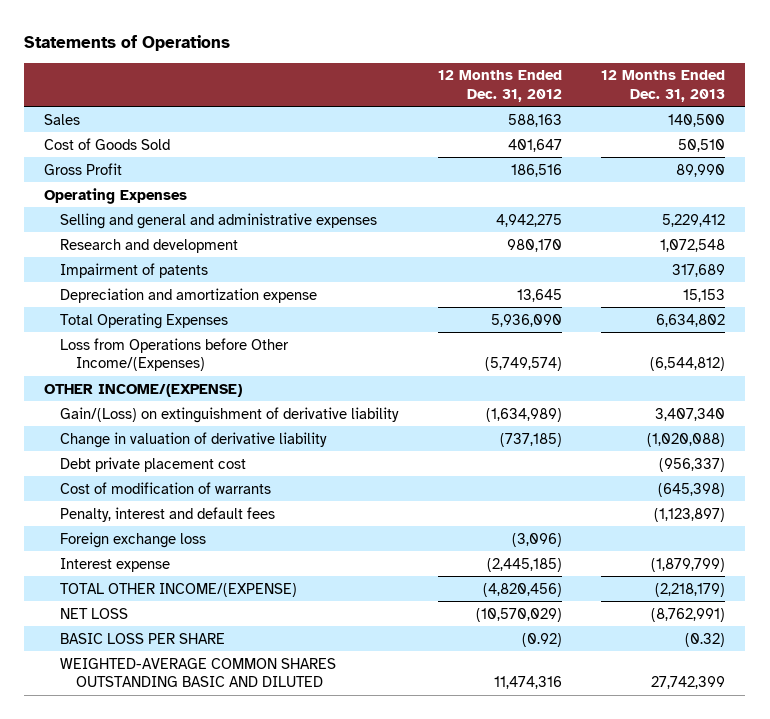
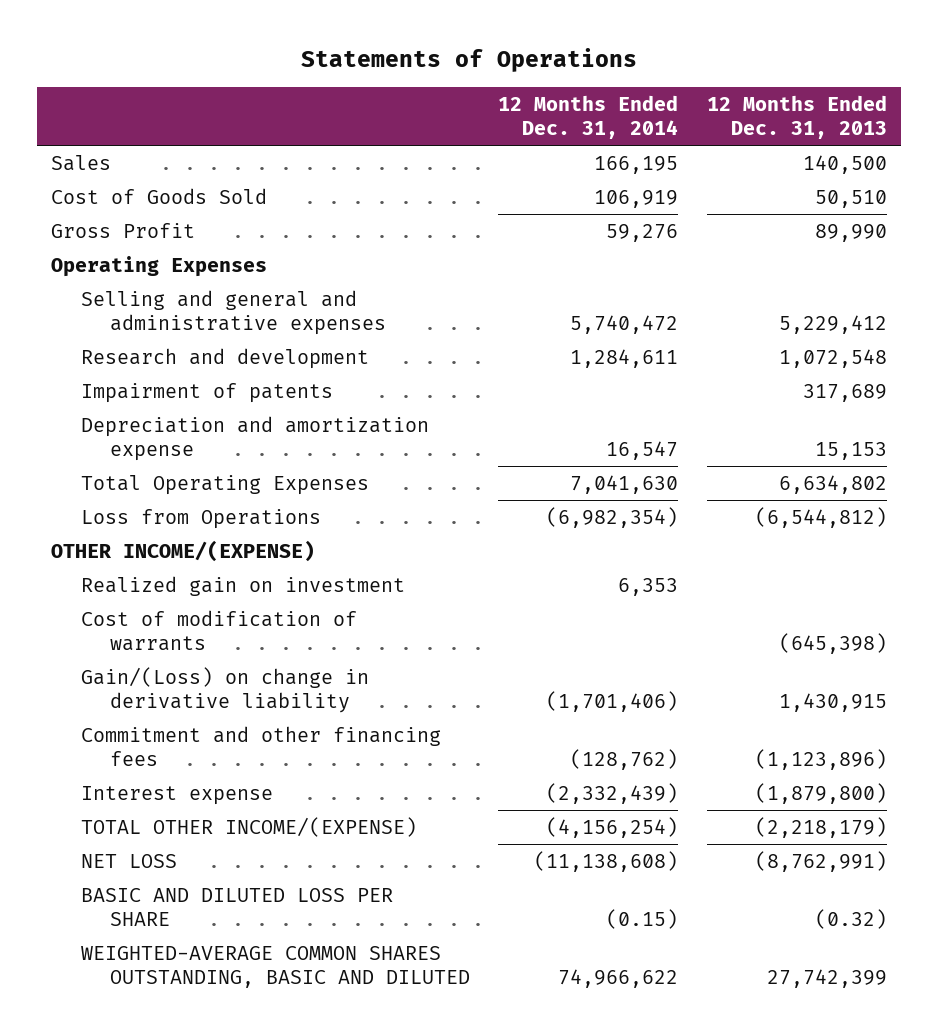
[437,70,562,102] 12 Months Ended Dec. 31, 2012 -> none
none -> [498,94,679,140] 12 Months Ended Dec. 31, 2014
[59,337,289,372] Loss from Operations before Other Income/(Expenses) -> [80,508,321,529] Loss from Operations
[59,406,399,423] Gain/(Loss) on extinguishment of derivative liability -> none
[59,431,327,448] Change in valuation of derivative liability -> none
[59,456,246,472] Debt private placement cost -> none
none -> [80,575,405,596] Realized gain on investment
[59,506,275,522] Penalty, interest and default fees -> none
[59,531,206,548] Foreign exchange loss -> none
none -> [80,666,369,714] Gain/(Loss) on change in derivative liability
none -> [80,725,441,767] Commitment and other financing fees
[651,557,726,572] (1,879,799) -> [754,782,887,804] (1,879,800)
[59,632,225,644] BASIC LOSS PER SHARE -> [80,887,393,927] BASIC AND DILUTED LOSS PER SHARE
[59,657,336,688] WEIGHTED-AVERAGE COMMON SHARES OUTSTANDING BASIC AND DILUTED -> [80,945,471,989] WEIGHTED-AVERAGE COMMON SHARES OUTSTANDING, BASIC AND DILUTED

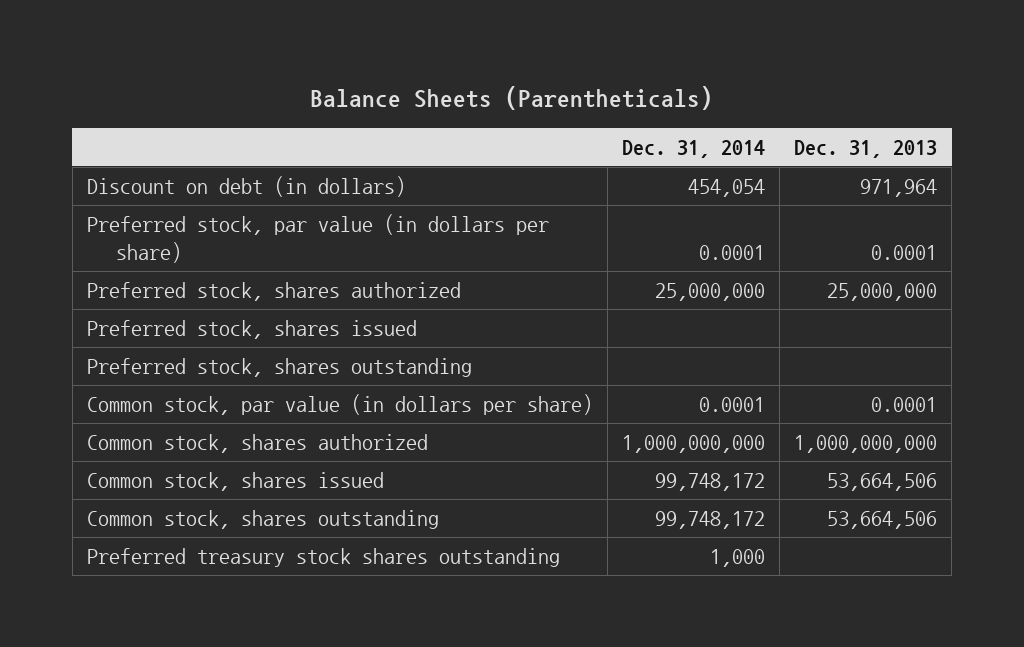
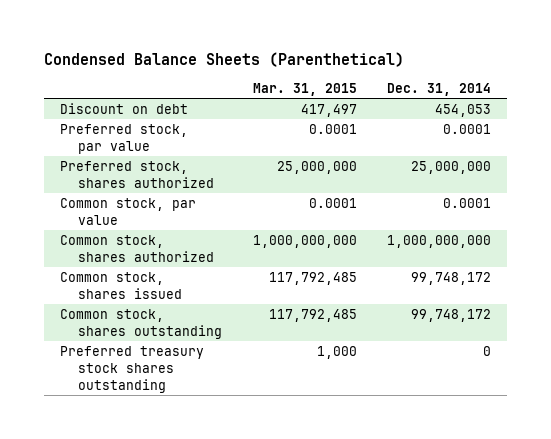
[310,86,714,111] Balance Sheets (Parentheticals) -> [44,51,405,67] Condensed Balance Sheets (Parenthetical)
[794,140,938,159] Dec. 31, 2013 -> none
none -> [252,82,357,96] Mar. 31, 2015
[86,175,406,197] Discount on debt (in dollars) -> [59,103,188,115] Discount on debt
[688,178,766,197] 454,054 -> [435,104,492,118] 454,053
[86,213,549,264] Preferred stock, par value (in dollars per share) -> [59,124,188,154] Preferred stock, par value
[86,319,417,339] Preferred stock, shares issued -> none
[86,357,472,377] Preferred stock, shares outstanding -> none
[86,393,593,415] Common stock, par value (in dollars per share) -> [59,198,196,225] Common stock, par value
[710,548,766,567] 1,000 -> [483,346,492,357] 0

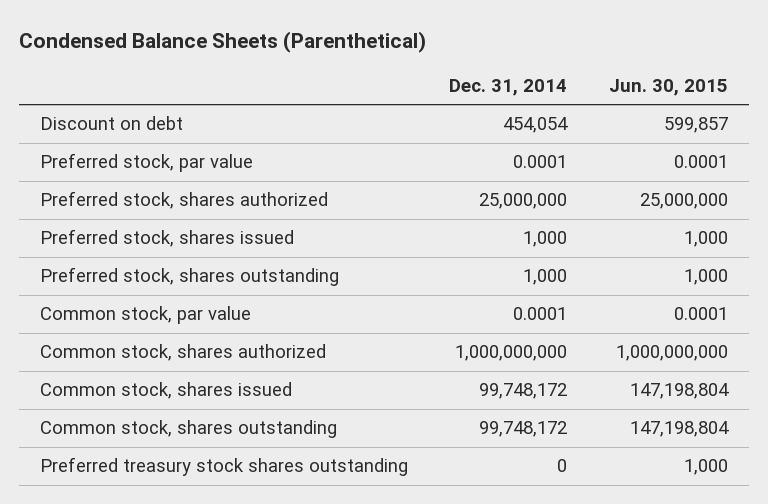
[252,82,357,96] Mar. 31, 2015 -> none
none -> [608,78,728,96] Jun. 30, 2015
[435,104,492,118] 454,053 -> [503,117,569,134] 454,054
none -> [40,229,295,248] Preferred stock, shares issued
none -> [40,267,340,287] Preferred stock, shares outstanding

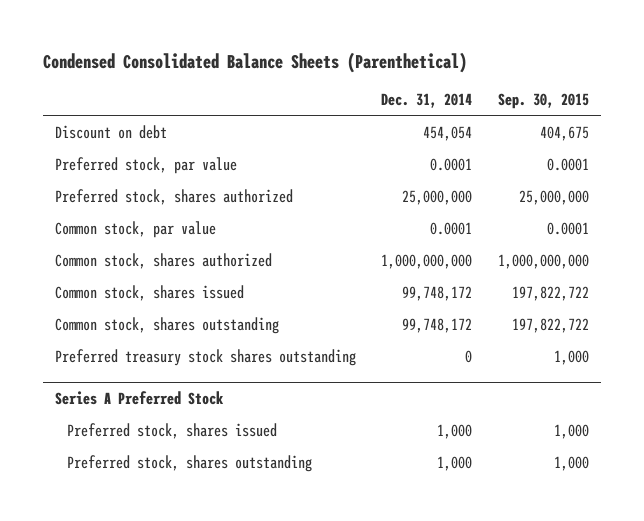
[19,30,427,53] Condensed Balance Sheets (Parenthetical) -> [42,51,467,73] Condensed Consolidated Balance Sheets (Parenthetical)
[608,78,728,96] Jun. 30, 2015 -> none
none -> [497,93,589,110] Sep. 30, 2015
[40,229,295,248] Preferred stock, shares issued -> none
[40,267,340,287] Preferred stock, shares outstanding -> none
none -> [55,390,225,405] Series A Preferred Stock
none -> [66,422,277,439] Preferred stock, shares issued
none -> [66,454,312,472] Preferred stock, shares outstanding

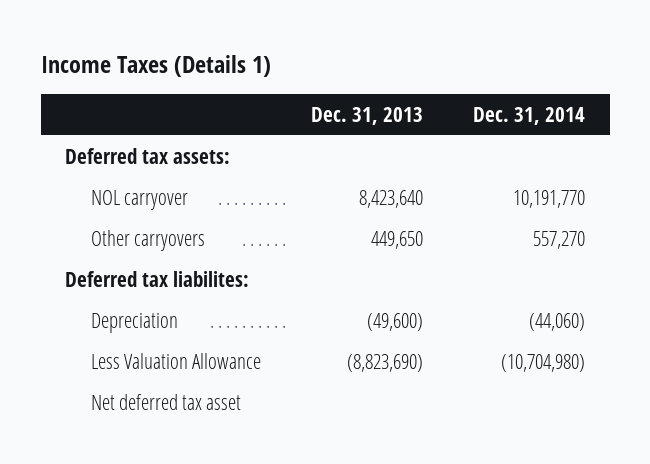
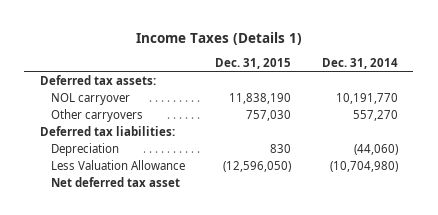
[310,106,423,125] Dec. 31, 2013 -> none
none -> [215,58,292,70] Dec. 31, 2015
[65,270,250,287] Deferred tax liabilites: -> [39,125,175,136] Deferred tax liabilities:

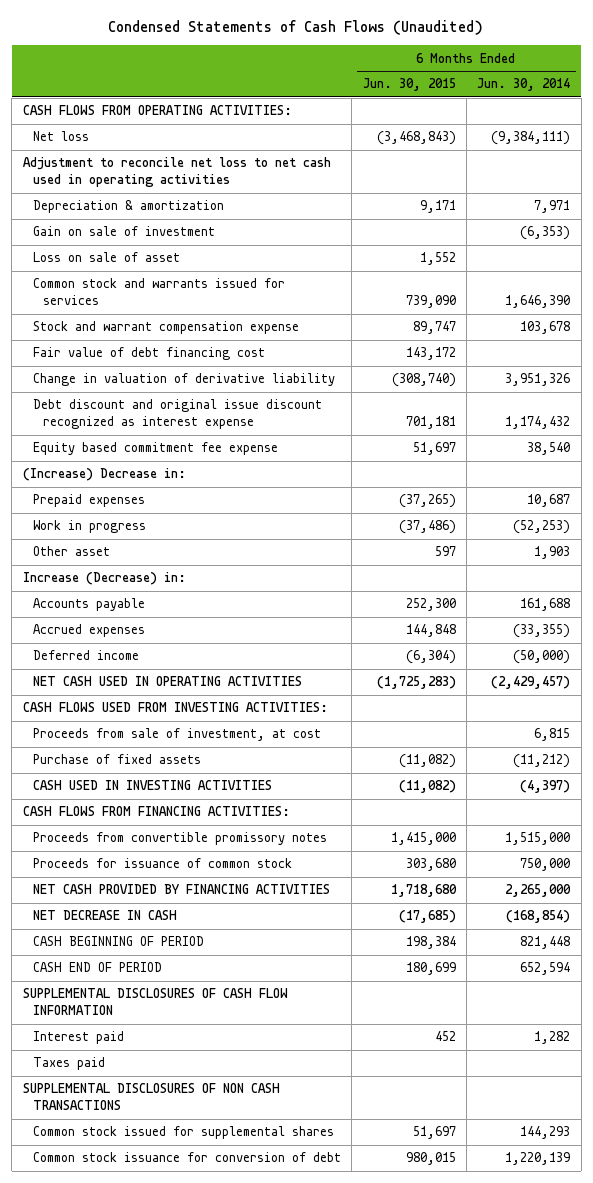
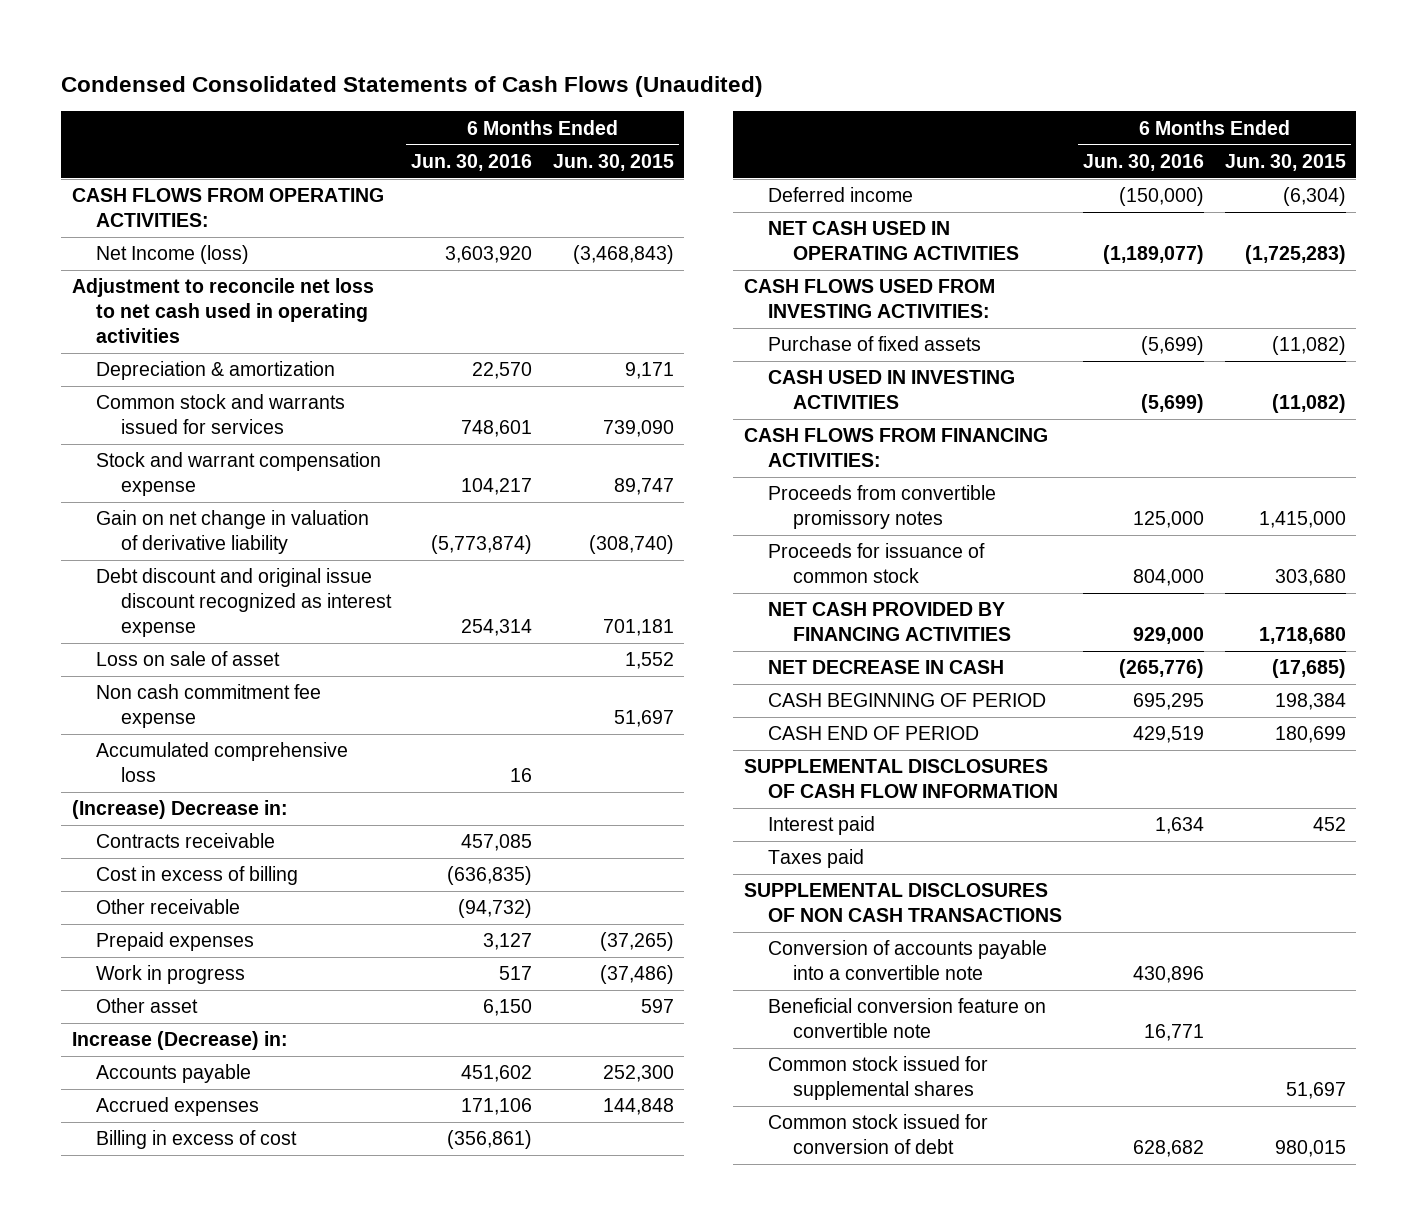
[108,20,484,36] Condensed Statements of Cash Flows (Unaudited) -> [61,75,764,97] Condensed Consolidated Statements of Cash Flows (Unaudited)
[477,78,571,92] Jun. 30, 2014 -> none
none -> [411,153,533,171] Jun. 30, 2016
[32,131,89,142] Net loss -> [96,245,250,265] Net Income (loss)
[32,226,215,237] Gain on sale of investment -> none
[32,347,265,361] Fair value of debt financing cost -> none
[32,373,335,387] Change in valuation of derivative liability -> [96,510,370,555] Gain on net change in valuation of derivative liability
[32,252,180,263] Loss on sale of asset -> [96,651,281,667] Loss on sale of asset
[32,442,278,456] Equity based commitment fee expense -> [96,684,322,729] Non cash commitment fee expense
none -> [96,742,349,783] Accumulated comprehensive loss
none -> [96,833,276,849] Contracts receivable
none -> [96,866,299,886] Cost in excess of billing
none -> [96,899,241,915] Other receivable
none -> [96,1130,298,1150] Billing in excess of cost
[32,728,321,742] Proceeds from sale of investment, at cost -> none
none -> [768,940,1048,981] Conversion of accounts payable into a convertible note
none -> [768,998,1047,1039] Beneficial conversion feature on convertible note
[32,1152,341,1163] Common stock issuance for conversion of debt -> [768,1114,989,1155] Common stock issued for conversion of debt

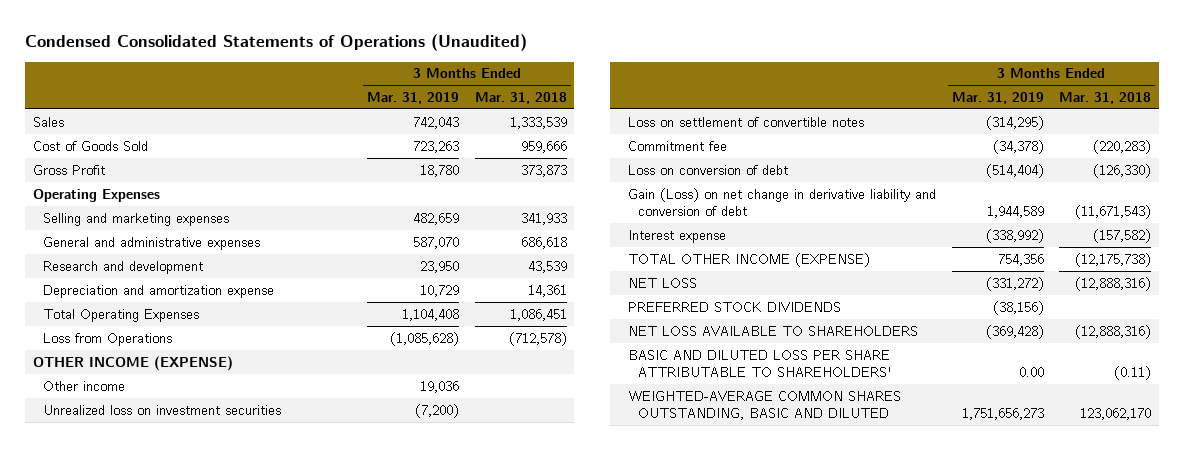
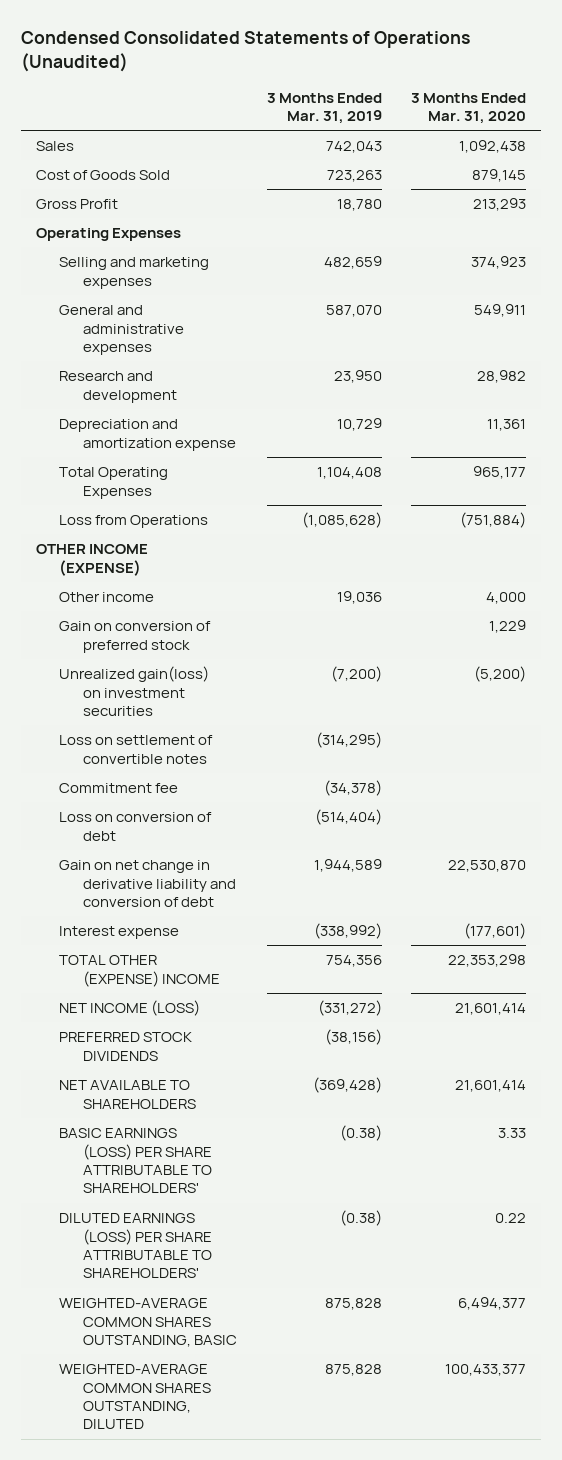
[474,92,567,105] Mar. 31, 2018 -> none
none -> [411,92,527,125] 3 Months Ended Mar. 31, 2020
none -> [59,621,212,653] Gain on conversion of preferred stock
[43,404,282,415] Unrealized loss on investment securities -> [59,666,210,717] Unrealized gain(loss) on investment securities
[628,187,937,217] Gain (Loss) on net change in derivative liability and conversion of debt -> [59,860,236,908] Gain on net change in derivative liability and conversion of debt
[628,252,871,267] TOTAL OTHER INCOME (EXPENSE) -> [59,955,220,987] TOTAL OTHER (EXPENSE) INCOME
[628,277,698,288] NET LOSS -> [59,1000,201,1017] NET INCOME (LOSS)
[628,325,919,336] NET LOSS AVAILABLE TO SHAREHOLDERS -> [59,1080,196,1109] NET AVAILABLE TO SHAREHOLDERS
[628,349,892,378] BASIC AND DILUTED LOSS PER SHARE ATTRIBUTABLE TO SHAREHOLDERS' -> [59,1128,212,1194] BASIC EARNINGS (LOSS) PER SHARE ATTRIBUTABLE TO SHAREHOLDERS'
[1018,367,1044,378] 0.00 -> [339,1125,382,1142] (0.38)
none -> [59,1213,212,1279] DILUTED EARNINGS (LOSS) PER SHARE ATTRIBUTABLE TO SHAREHOLDERS'
[628,390,902,421] WEIGHTED-AVERAGE COMMON SHARES OUTSTANDING, BASIC AND DILUTED -> [59,1298,237,1348] WEIGHTED-AVERAGE COMMON SHARES OUTSTANDING, BASIC
[961,408,1044,421] 1,751,656,273 -> [324,1298,382,1311] 875,828
none -> [59,1364,211,1430] WEIGHTED-AVERAGE COMMON SHARES OUTSTANDING, DILUTED

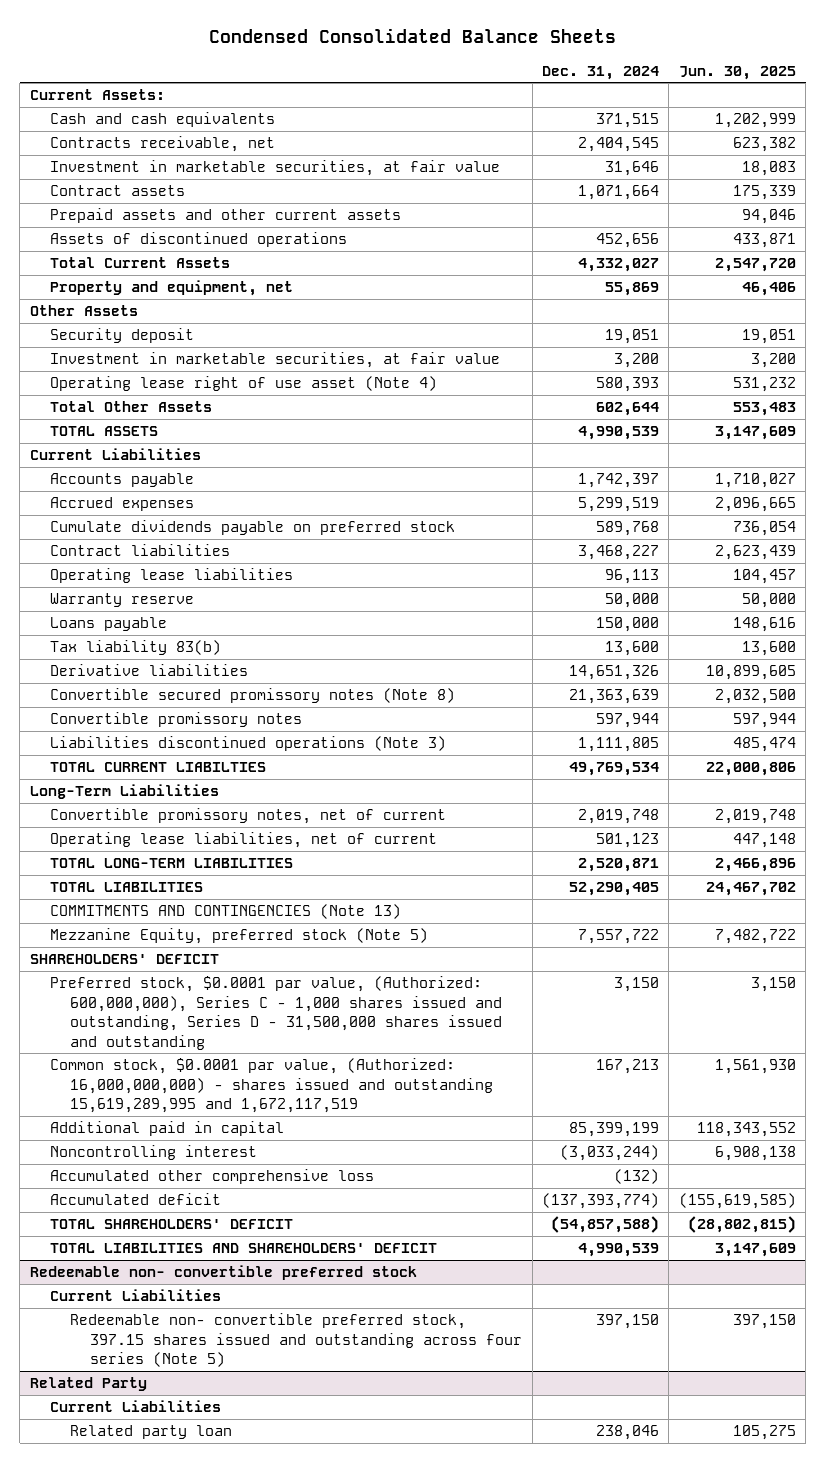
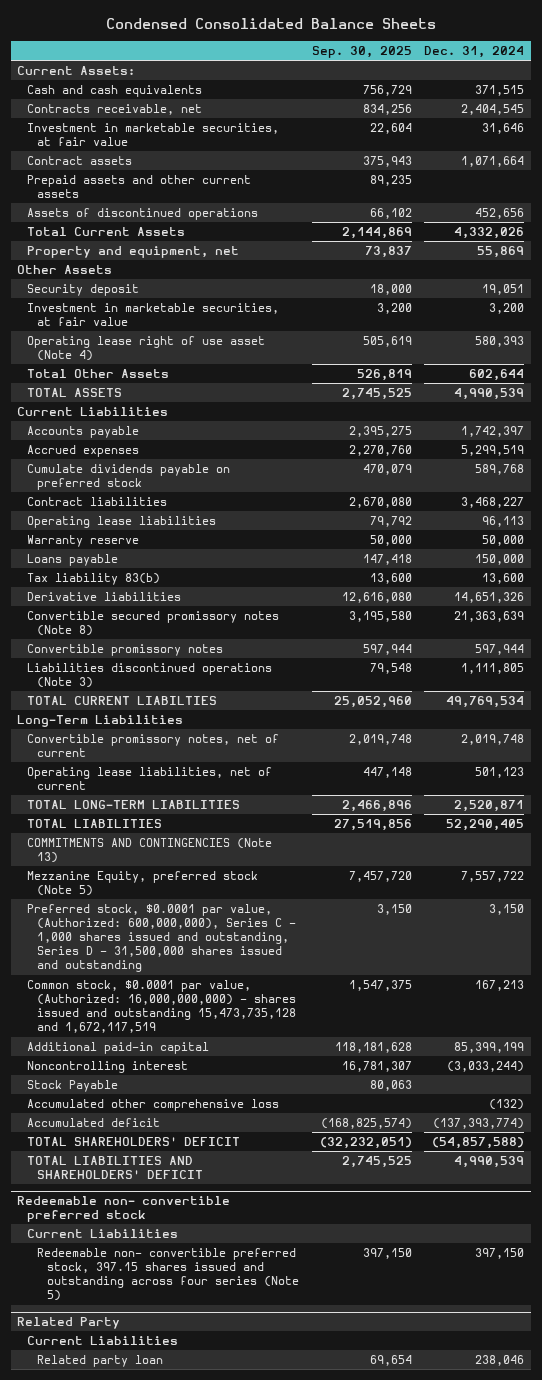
[678,65,796,80] Jun. 30, 2025 -> none
none -> [311,46,412,59] Sep. 30, 2025
[578,258,660,273] 4,332,027 -> [454,227,525,240] 4,332,026
[29,954,219,965] SHAREHOLDERS' DEFICIT -> none
[49,1058,494,1114] Common stock, $0.0001 par value, (Authorized: 16,000,000,000) - shares issued and outstanding 15,619,289,995 and 1,672,117,519 -> [27,980,297,1034] Common stock, $0.0001 par value, (Authorized: 16,000,000,000) - shares issued and outstanding 15,473,735,128 and 1,672,117,519
[49,1121,284,1137] Additional paid in capital -> [27,1042,210,1055] Additional paid-in capital
none -> [27,1080,119,1093] Stock Payable

